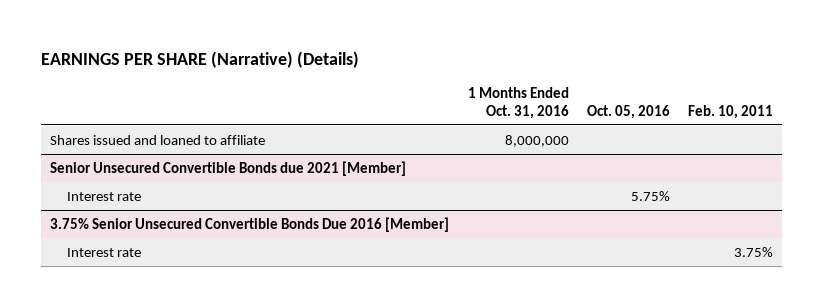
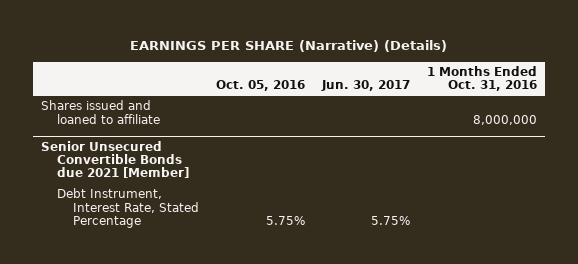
[688,104,774,119] Feb. 10, 2011 -> none
none -> [320,80,410,92] Jun. 30, 2017
[50,216,450,232] 3.75% Senior Unsecured Convertible Bonds Due 2016 [Member] -> none
[66,247,141,257] Interest rate -> none
[66,191,141,201] Interest rate -> [57,188,200,228] Debt Instrument, Interest Rate, Stated Percentage

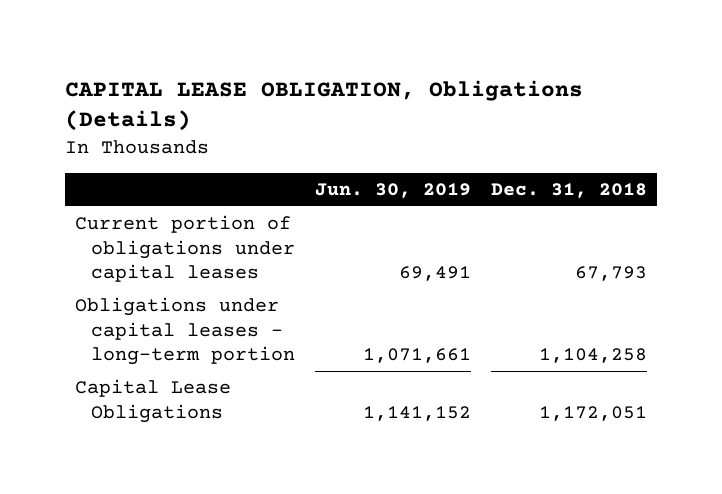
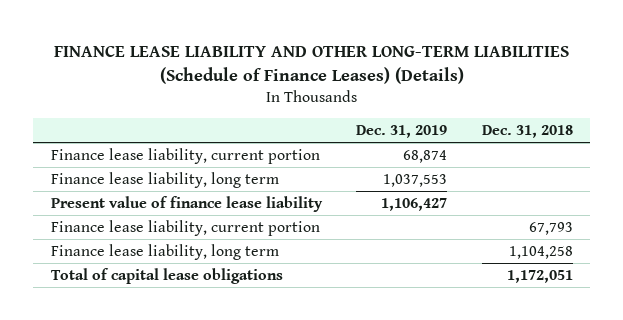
[64,79,583,132] CAPITAL LEASE OBLIGATION, Obligations (Details) -> [53,46,569,85] FINANCE LEASE LIABILITY AND OTHER LONG-TERM LIABILITIES (Schedule of Finance Leases) (Details)
[314,183,471,199] Jun. 30, 2019 -> none
none -> [356,124,448,138] Dec. 31, 2019
none -> [50,147,320,164] Finance lease liability, current portion
none -> [50,171,279,188] Finance lease liability, long term
none -> [50,195,323,212] Present value of finance lease liability
[74,215,295,283] Current portion of obligations under capital leases -> [50,219,320,236] Finance lease liability, current portion
[74,297,295,366] Obligations under capital leases - long-term portion -> [50,243,279,260] Finance lease liability, long term
[74,379,231,423] Capital Lease Obligations -> [50,267,283,284] Total of capital lease obligations

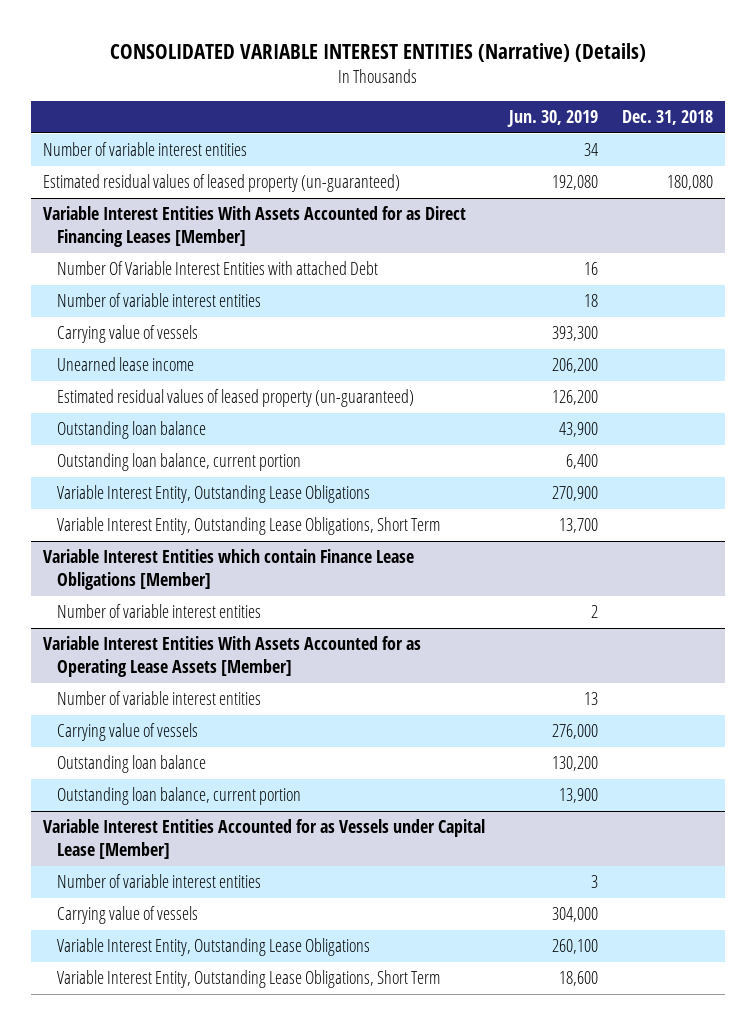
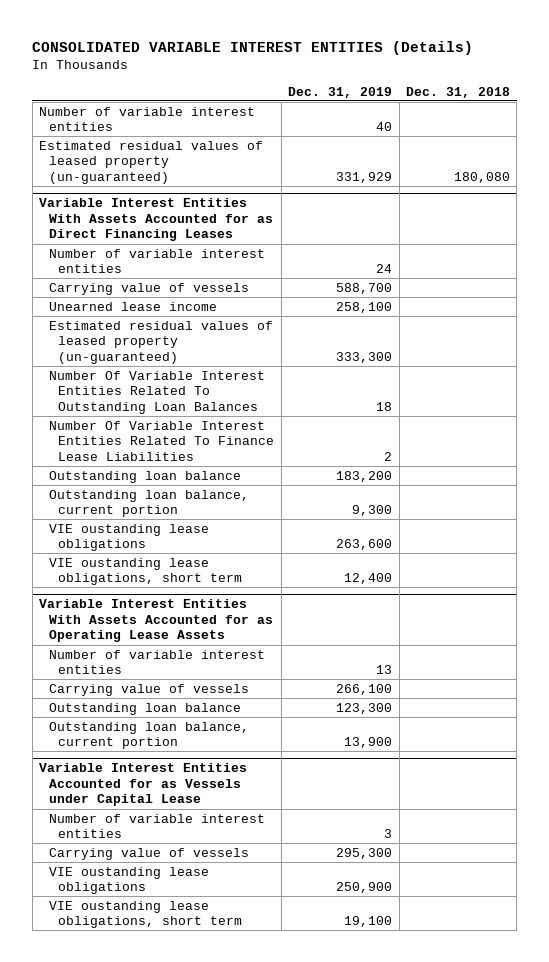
[109,42,646,62] CONSOLIDATED VARIABLE INTEREST ENTITIES (Narrative) (Details) -> [32,40,474,55] CONSOLIDATED VARIABLE INTEREST ENTITIES (Details)
[506,110,598,128] Jun. 30, 2019 -> none
none -> [288,86,393,98] Dec. 31, 2019
[57,261,379,276] Number Of Variable Interest Entities with attached Debt -> none
[42,206,466,248] Variable Interest Entities With Assets Accounted for as Direct Financing Leases [Member] -> [38,198,273,242] Variable Interest Entities With Assets Accounted for as Direct Financing Leases
none -> [48,370,265,414] Number Of Variable Interest Entities Related To Outstanding Loan Balances
none -> [48,420,275,461] Number Of Variable Interest Entities Related To Finance Lease Liabilities
[42,549,414,591] Variable Interest Entities which contain Finance Lease Obligations [Member] -> none
[57,604,262,619] Number of variable interest entities -> none
[57,485,371,504] Variable Interest Entity, Outstanding Lease Obligations -> [48,523,209,552] VIE oustanding lease obligations
[57,517,441,536] Variable Interest Entity, Outstanding Lease Obligations, Short Term -> [48,557,243,586] VIE oustanding lease obligations, short term
[42,636,421,678] Variable Interest Entities With Assets Accounted for as Operating Lease Assets [Member] -> [38,599,273,643] Variable Interest Entities With Assets Accounted for as Operating Lease Assets
[42,819,485,860] Variable Interest Entities Accounted for as Vessels under Capital Lease [Member] -> [38,763,247,807] Variable Interest Entities Accounted for as Vessels under Capital Lease
[57,938,371,957] Variable Interest Entity, Outstanding Lease Obligations -> [48,866,209,895] VIE oustanding lease obligations
[57,970,441,989] Variable Interest Entity, Outstanding Lease Obligations, Short Term -> [48,900,243,929] VIE oustanding lease obligations, short term

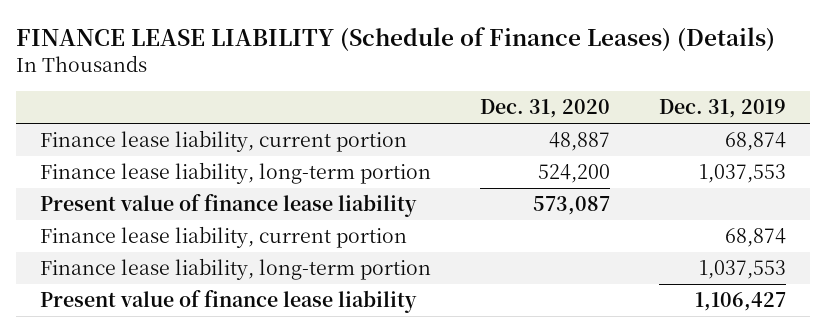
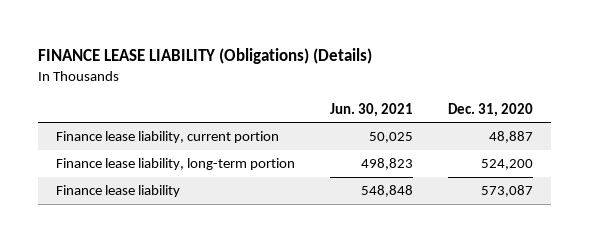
[15,26,775,51] FINANCE LEASE LIABILITY (Schedule of Finance Leases) (Details) -> [38,48,373,65] FINANCE LEASE LIABILITY (Obligations) (Details)
[658,99,786,119] Dec. 31, 2019 -> none
none -> [330,102,414,117] Jun. 30, 2021
[40,226,408,249] Finance lease liability, current portion -> none
[40,258,432,281] Finance lease liability, long-term portion -> none
[40,290,418,314] Present value of finance lease liability -> none
[40,194,418,218] Present value of finance lease liability -> [55,185,180,198] Finance lease liability

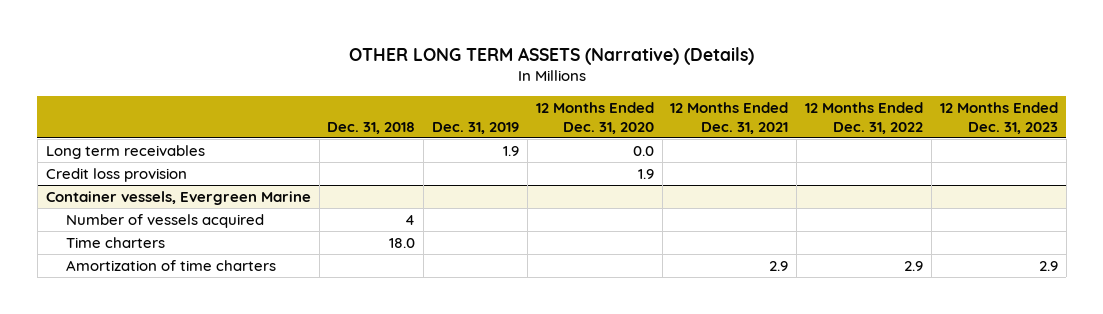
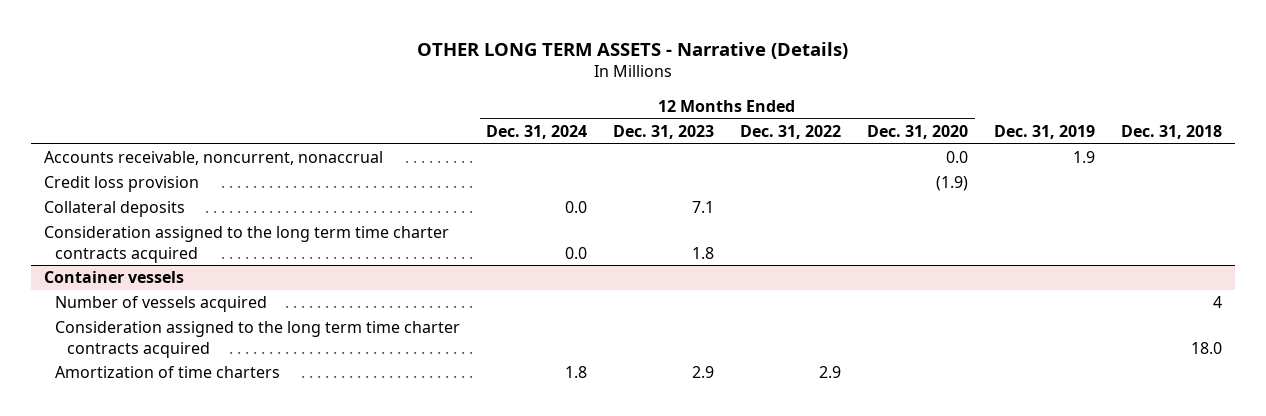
[348,46,754,65] OTHER LONG TERM ASSETS (Narrative) (Details) -> [416,41,848,59] OTHER LONG TERM ASSETS - Narrative (Details)
[670,102,789,134] 12 Months Ended Dec. 31, 2021 -> none
none -> [486,124,588,139] Dec. 31, 2024
[45,144,205,159] Long term receivables -> [43,151,383,166] Accounts receivable, noncurrent, nonaccrual
[637,168,654,179] 1.9 -> [936,176,969,192] (1.9)
none -> [43,201,185,218] Collateral deposits
none -> [43,226,449,263] Consideration assigned to the long term time charter contracts acquired
[45,190,311,205] Container vessels, Evergreen Marine -> [43,271,184,284] Container vessels
[65,236,165,248] Time charters -> [55,321,461,358] Consideration assigned to the long term time charter contracts acquired

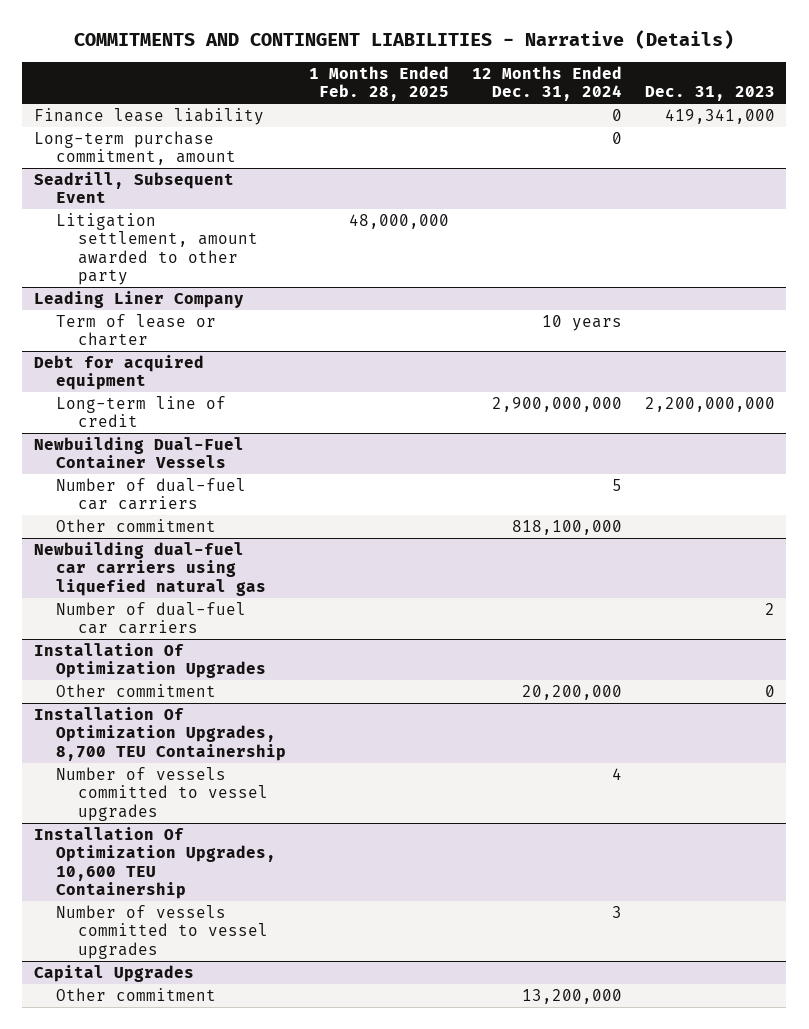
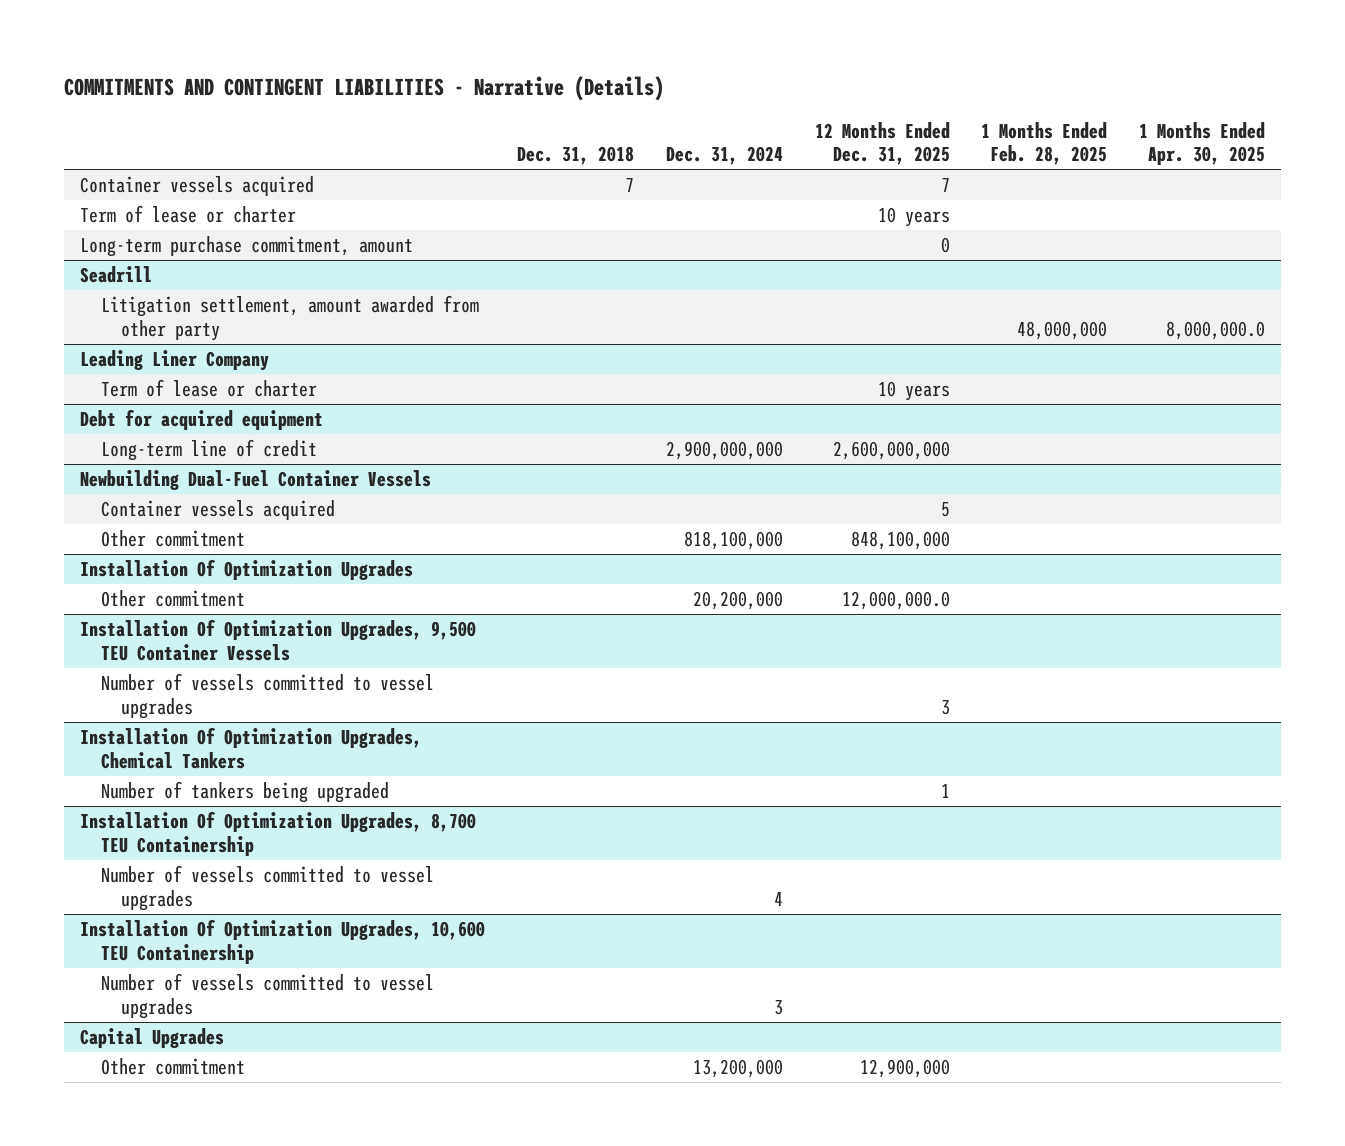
[471,65,622,102] 12 Months Ended Dec. 31, 2024 -> none
[644,86,775,102] Dec. 31, 2023 -> none
none -> [516,146,634,166] Dec. 31, 2018
none -> [665,146,783,166] Dec. 31, 2024
none -> [814,121,950,166] 12 Months Ended Dec. 31, 2025
none -> [1139,121,1266,166] 1 Months Ended Apr. 30, 2025
[33,107,264,125] Finance lease liability -> none
none -> [79,176,314,197] Container vessels acquired
none -> [79,205,296,224] Term of lease or charter
[33,171,234,204] Seadrill, Subsequent Event -> [79,266,152,284] Seadrill
[55,212,259,286] Litigation settlement, amount awarded to other party -> [100,295,479,341] Litigation settlement, amount awarded from other party
[55,477,246,511] Number of dual-fuel car carriers -> none
none -> [100,500,335,521] Container vessels acquired
[33,541,266,596] Newbuilding dual-fuel car carriers using liquefied natural gas -> none
[55,601,246,635] Number of dual-fuel car carriers -> none
none -> [79,619,476,661] Installation Of Optimization Upgrades, 9,500 TEU Container Vessels
none -> [100,673,434,719] Number of vessels committed to vessel upgrades
none -> [79,727,422,769] Installation Of Optimization Upgrades, Chemical Tankers
none -> [100,781,389,804] Number of tankers being upgraded

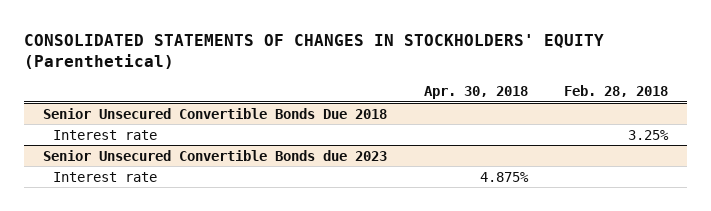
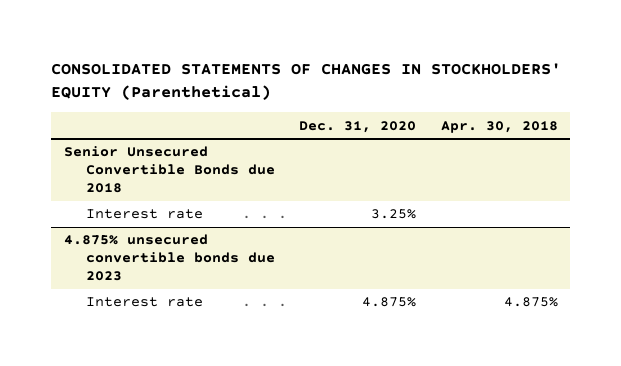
[564,85,669,98] Feb. 28, 2018 -> none
none -> [299,120,417,133] Dec. 31, 2020
[42,107,387,119] Senior Unsecured Convertible Bonds Due 2018 -> [63,146,275,194] Senior Unsecured Convertible Bonds due 2018
[42,149,387,161] Senior Unsecured Convertible Bonds due 2023 -> [63,234,275,282] 4.875% unsecured convertible bonds due 2023

